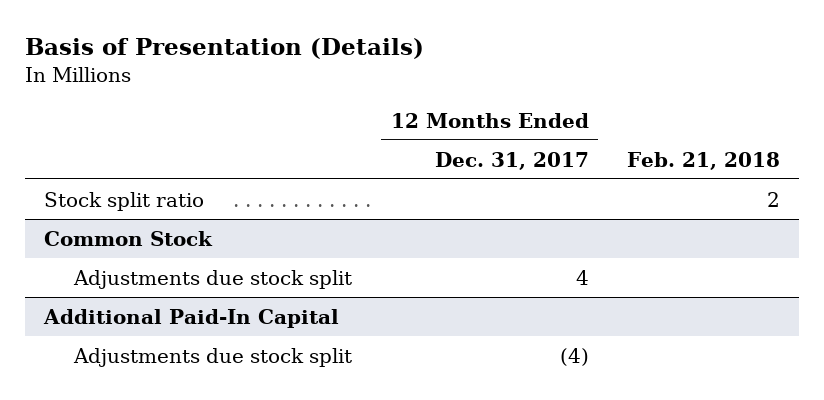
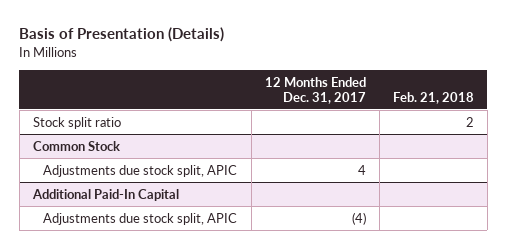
[73,269,353,289] Adjustments due stock split -> [43,164,238,177] Adjustments due stock split, APIC
[73,347,353,367] Adjustments due stock split -> [43,212,238,225] Adjustments due stock split, APIC

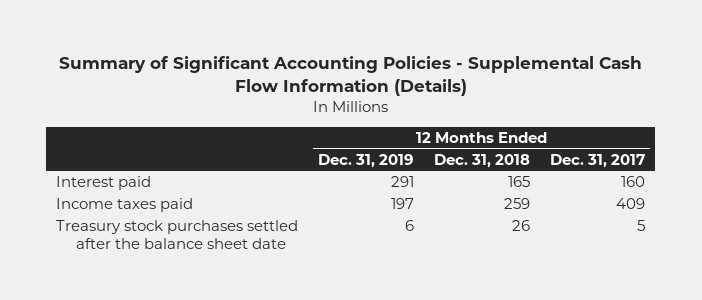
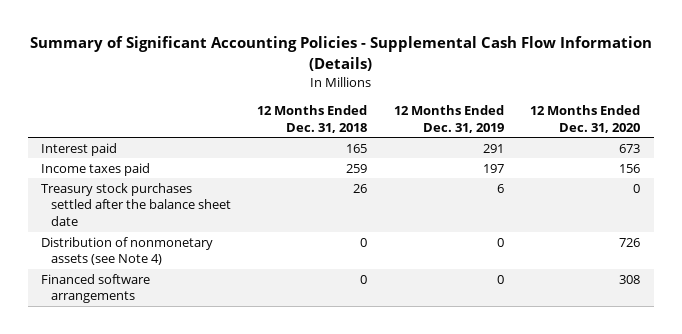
[550,153,646,168] Dec. 31, 2017 -> none
none -> [530,104,641,133] 12 Months Ended Dec. 31, 2020
none -> [41,236,214,266] Distribution of nonmonetary assets (see Note 4)
none -> [41,273,151,304] Financed software arrangements

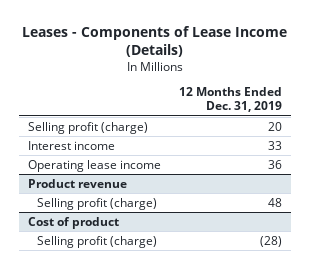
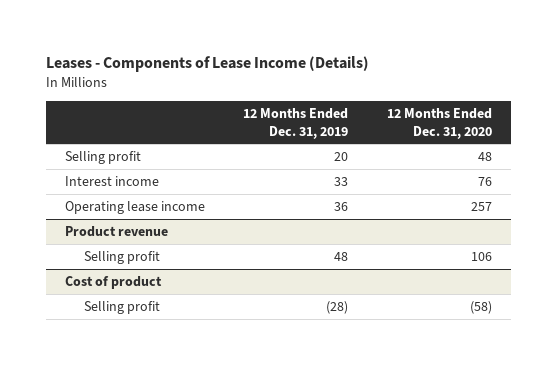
none -> [386,107,492,139] 12 Months Ended Dec. 31, 2020
[28,121,149,134] Selling profit (charge) -> [65,151,142,165] Selling profit
[37,197,158,210] Selling profit (charge) -> [84,251,161,265] Selling profit
[37,235,158,248] Selling profit (charge) -> [84,301,161,315] Selling profit

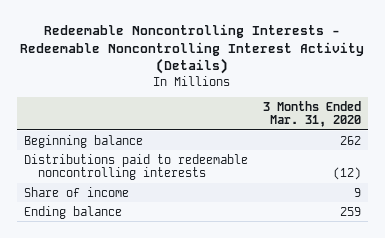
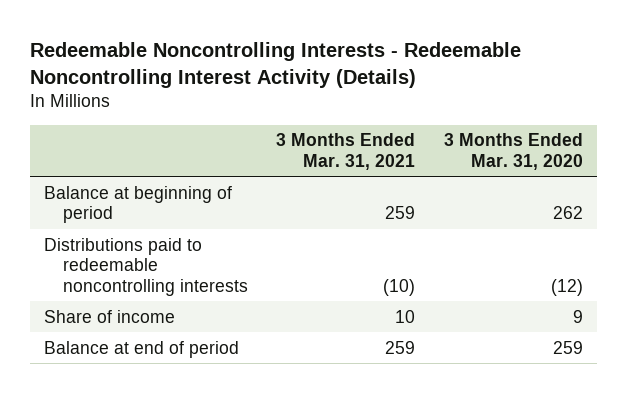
none -> [276,133,416,170] 3 Months Ended Mar. 31, 2021
[24,134,144,148] Beginning balance -> [43,185,232,224] Balance at beginning of period
[24,205,123,219] Ending balance -> [43,340,239,358] Balance at end of period

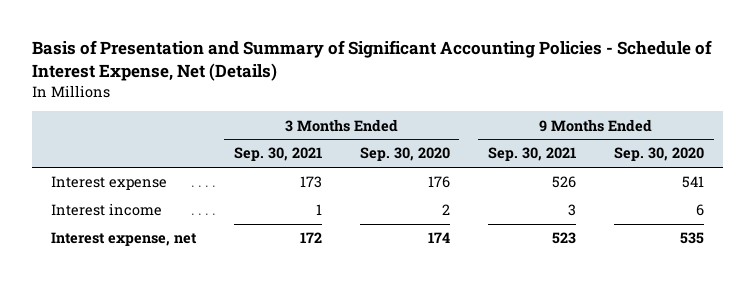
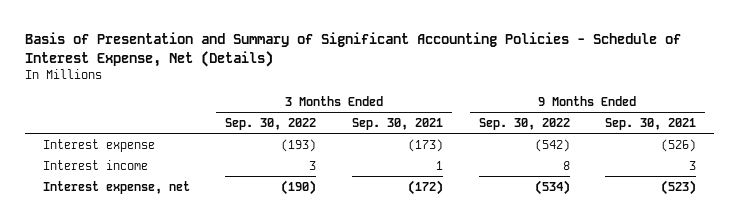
[359,147,450,162] Sep. 30, 2020 -> none
[614,147,705,162] Sep. 30, 2020 -> none
none -> [225,118,317,131] Sep. 30, 2022
none -> [478,118,570,131] Sep. 30, 2022
[299,176,322,189] 173 -> [407,138,443,152] (173)
[551,176,576,189] 526 -> [661,138,697,152] (526)
[299,232,322,244] 172 -> [407,179,443,195] (172)
[551,232,576,245] 523 -> [661,179,697,195] (523)

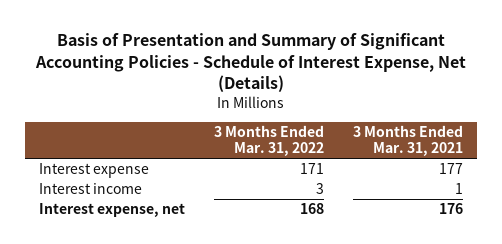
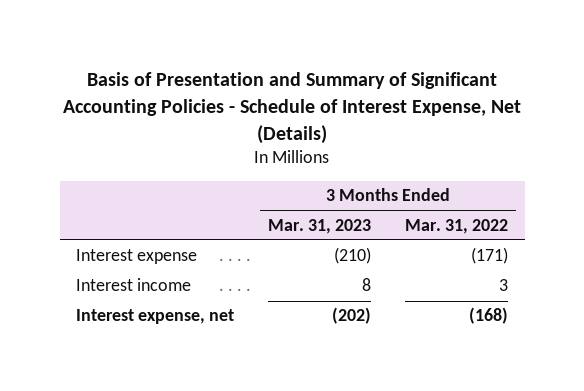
[352,124,463,157] 3 Months Ended Mar. 31, 2021 -> none
none -> [268,218,372,234] Mar. 31, 2023
[300,163,325,175] 171 -> [470,247,508,265] (171)
[300,203,325,215] 168 -> [468,307,508,325] (168)

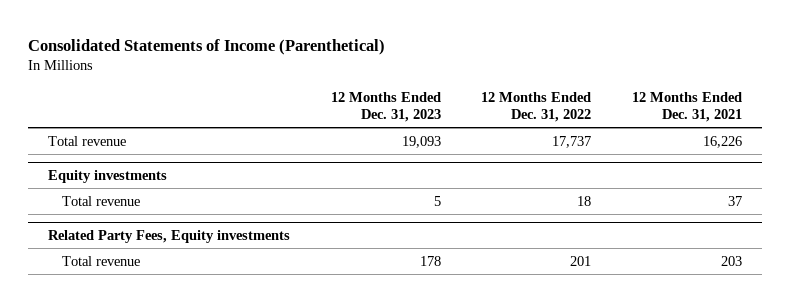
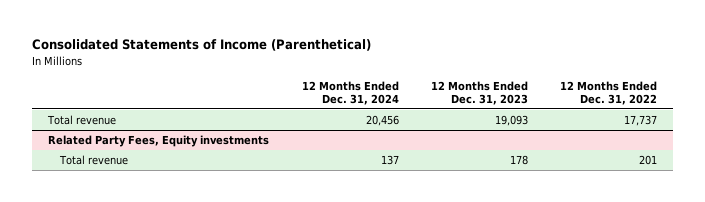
[631,91,742,122] 12 Months Ended Dec. 31, 2021 -> none
none -> [301,80,399,105] 12 Months Ended Dec. 31, 2024
[48,170,168,184] Equity investments -> none
[62,195,141,206] Total revenue -> none

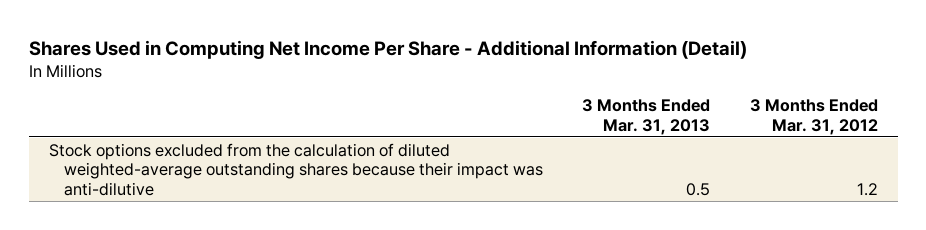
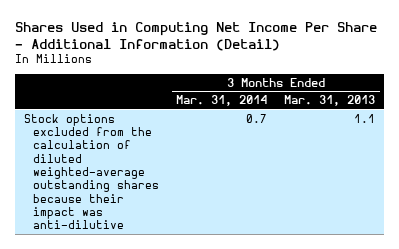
[749,99,878,135] 3 Months Ended Mar. 31, 2012 -> none
none -> [176,95,268,107] Mar. 31, 2014
[686,183,711,197] 0.5 -> [354,113,376,123] 1.1

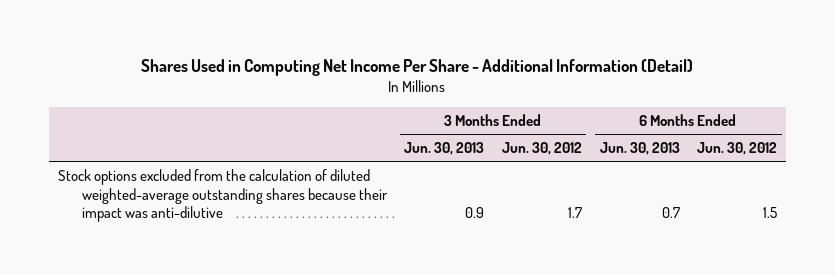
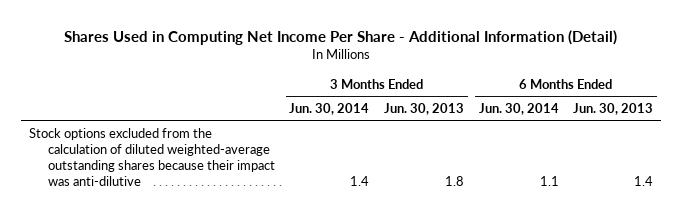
[501,142,582,156] Jun. 30, 2012 -> none
[697,142,778,156] Jun. 30, 2012 -> none
none -> [289,102,370,115] Jun. 30, 2014
none -> [478,102,559,115] Jun. 30, 2014
[465,207,485,219] 0.9 -> [444,176,464,187] 1.8
[661,207,680,219] 0.7 -> [634,176,654,187] 1.4

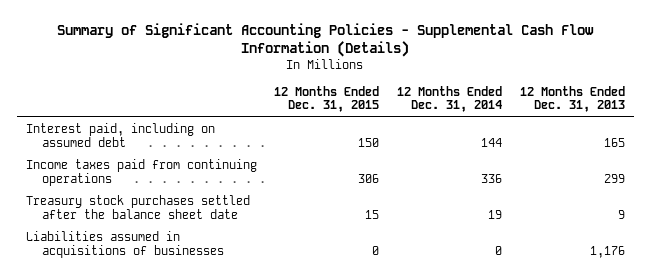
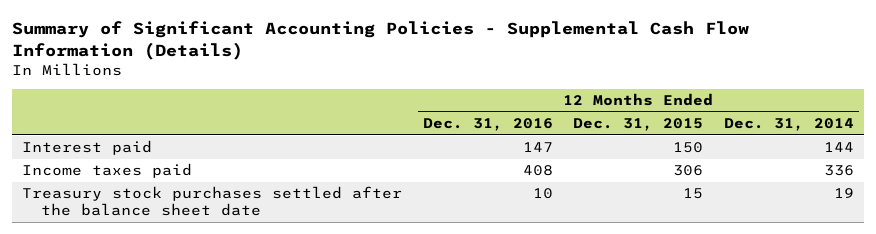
[519,85,625,113] 12 Months Ended Dec. 31, 2013 -> none
none -> [422,118,553,132] Dec. 31, 2016
[25,123,215,148] Interest paid, including on assumed debt -> [22,140,153,156] Interest paid
[25,159,257,187] Income taxes paid from continuing operations -> [22,163,193,179] Income taxes paid
[25,231,224,259] Liabilities assumed in acquisitions of businesses -> none

